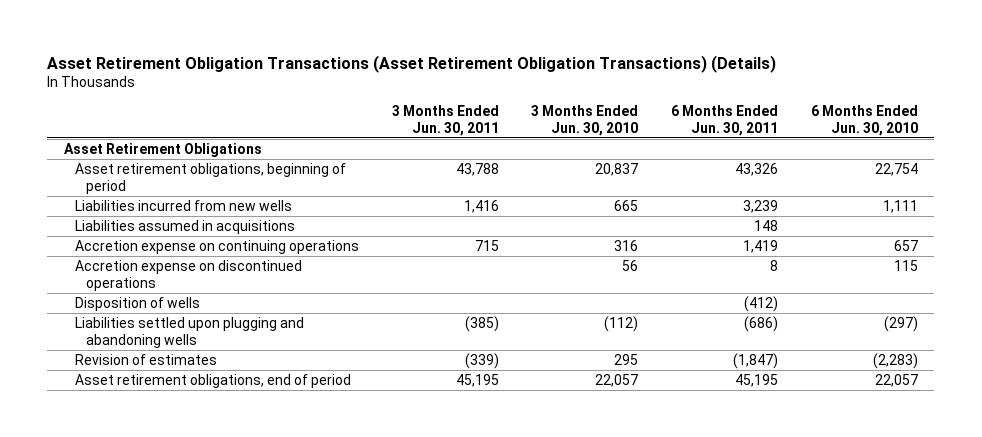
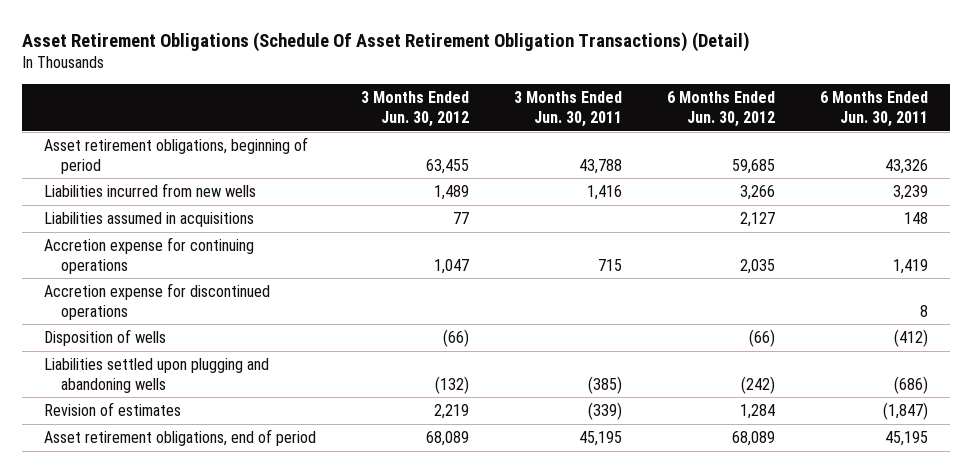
[47,54,777,73] Asset Retirement Obligation Transactions (Asset Retirement Obligation Transactions) (Details) -> [21,31,750,52] Asset Retirement Obligations (Schedule Of Asset Retirement Obligation Transactions) (Detail)
[531,105,639,136] 3 Months Ended Jun. 30, 2010 -> none
[811,105,919,136] 6 Months Ended Jun. 30, 2010 -> none
none -> [361,91,470,127] 3 Months Ended Jun. 30, 2012
none -> [666,91,775,127] 6 Months Ended Jun. 30, 2012
[63,143,262,158] Asset Retirement Obligations -> none
[74,240,359,255] Accretion expense on continuing operations -> [44,237,255,274] Accretion expense for continuing operations
[74,260,302,291] Accretion expense on discontinued operations -> [44,283,271,320] Accretion expense for discontinued operations

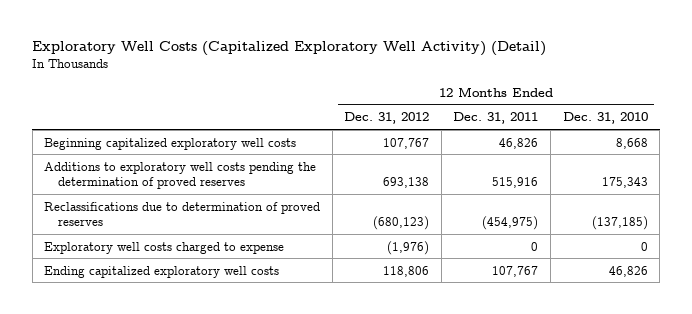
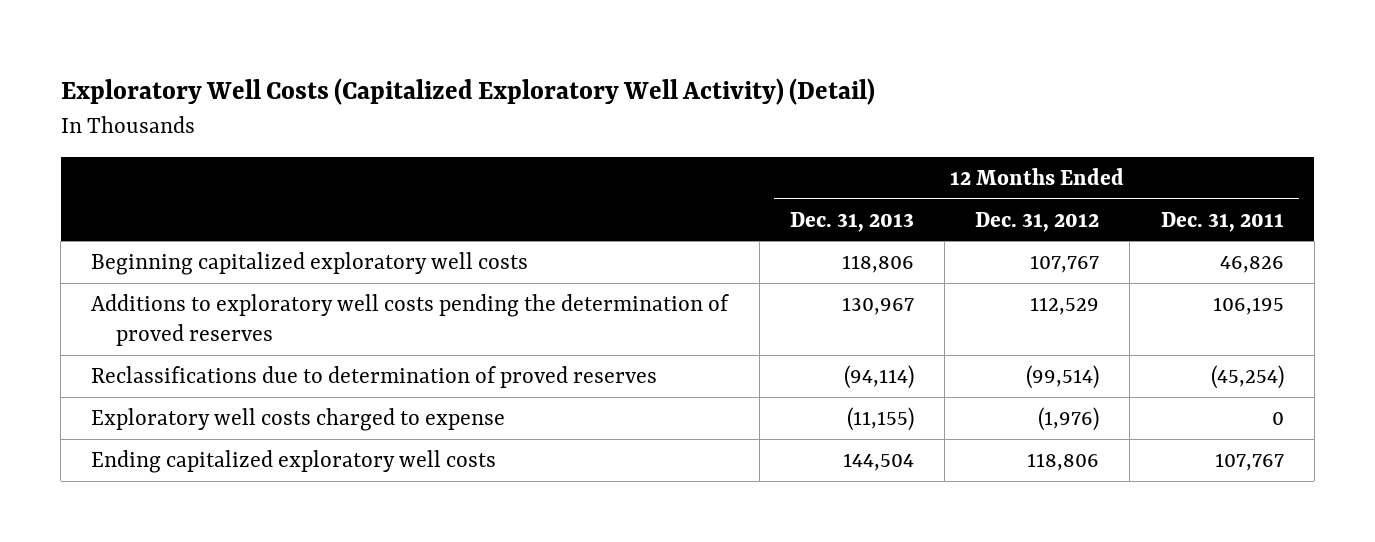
[562,112,648,125] Dec. 31, 2010 -> none
none -> [789,211,914,232] Dec. 31, 2013
[383,177,430,189] 693,138 -> [1030,296,1100,315] 112,529
[492,177,539,189] 515,916 -> [1212,296,1284,315] 106,195
[373,216,430,231] (680,123) -> [1026,364,1100,389] (99,514)
[482,216,539,231] (454,975) -> [1210,364,1284,389] (45,254)

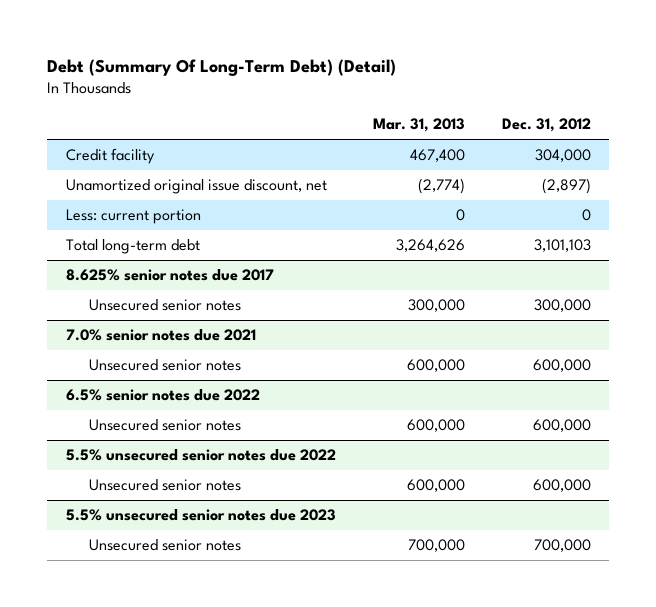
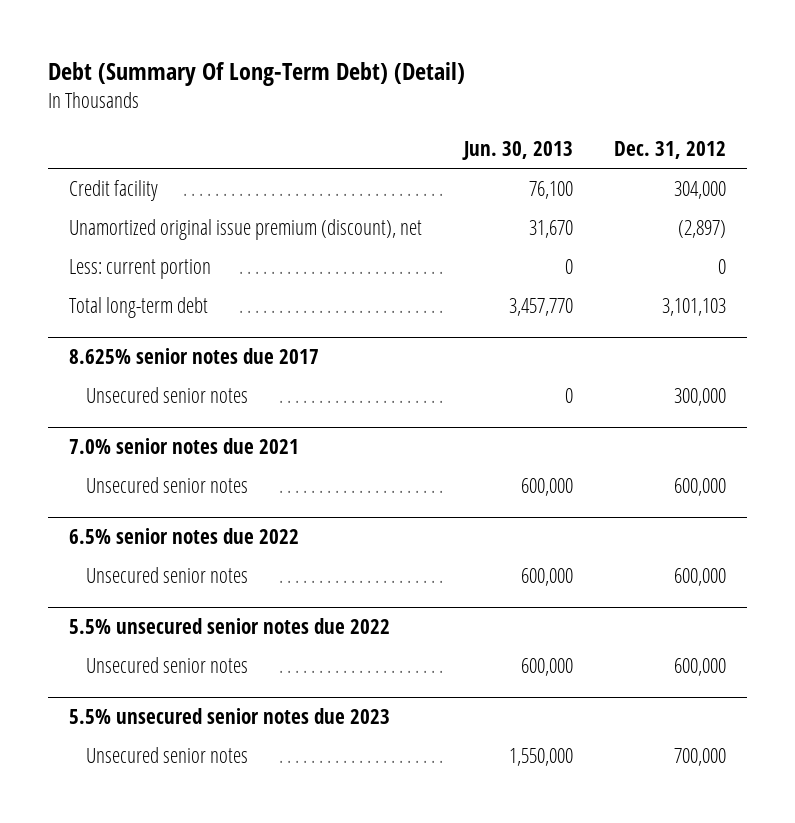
[372,118,465,133] Mar. 31, 2013 -> none
none -> [461,140,573,160] Jun. 30, 2013
[65,179,327,195] Unamortized original issue discount, net -> [68,218,422,240] Unamortized original issue premium (discount), net

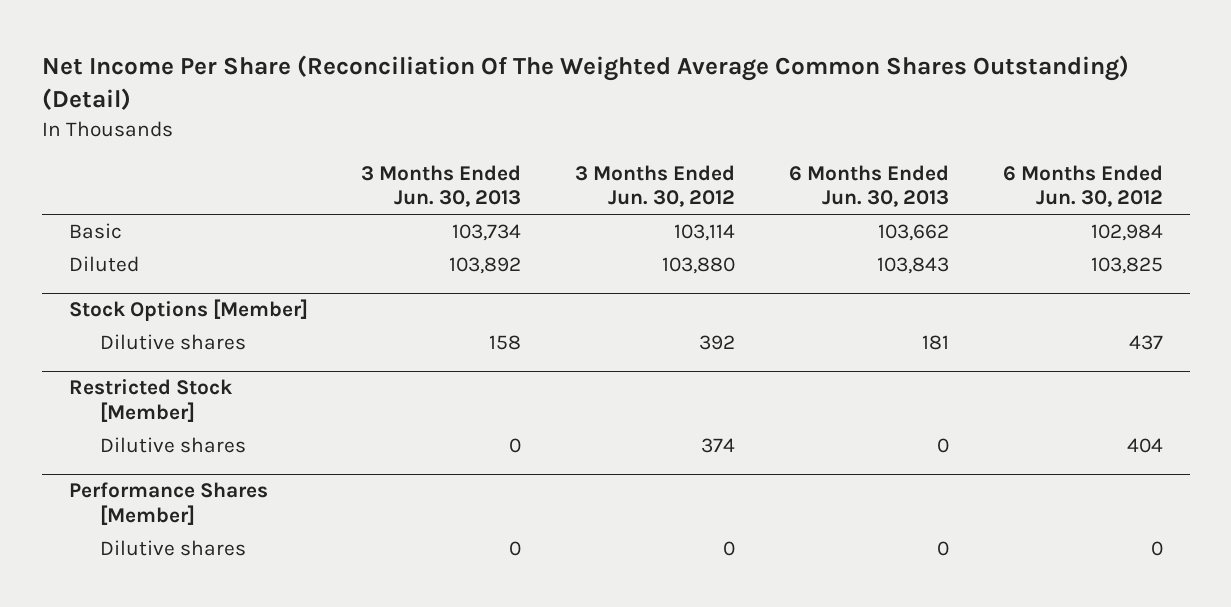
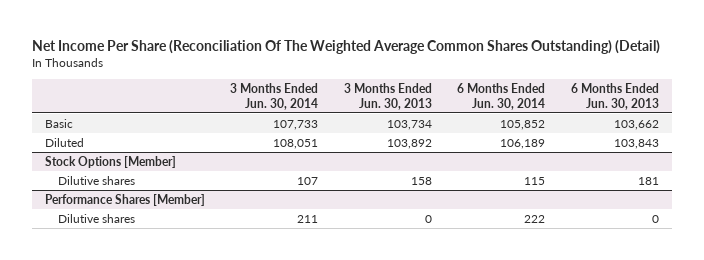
[575,164,736,208] 3 Months Ended Jun. 30, 2012 -> none
[1002,164,1163,208] 6 Months Ended Jun. 30, 2012 -> none
none -> [230,82,319,110] 3 Months Ended Jun. 30, 2014
none -> [457,82,546,110] 6 Months Ended Jun. 30, 2014
[68,379,233,422] Restricted Stock [Member] -> none
[99,437,246,454] Dilutive shares -> none

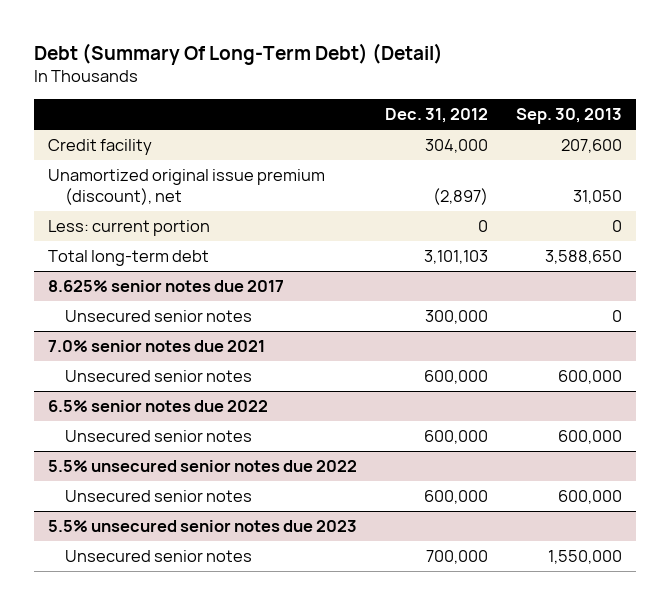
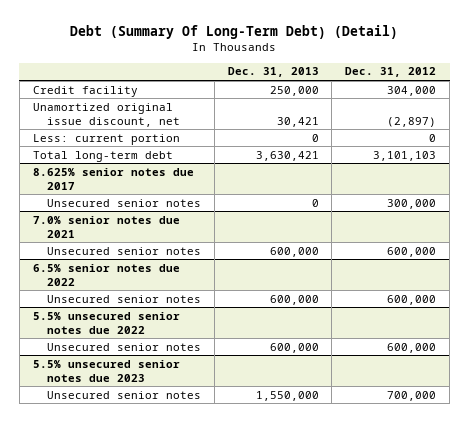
[516,108,623,125] Sep. 30, 2013 -> none
none -> [227,67,319,78] Dec. 31, 2013
[48,169,326,206] Unamortized original issue premium (discount), net -> [32,102,180,127] Unamortized original issue discount, net

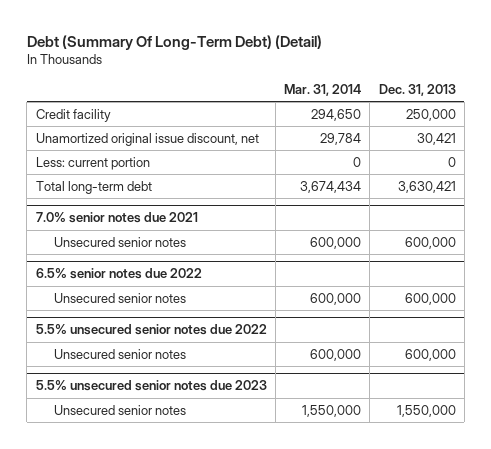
[345,67,437,78] Dec. 31, 2012 -> none
none -> [284,84,362,97] Mar. 31, 2014
[32,167,194,190] 8.625% senior notes due 2017 -> none
[46,198,201,207] Unsecured senior notes -> none

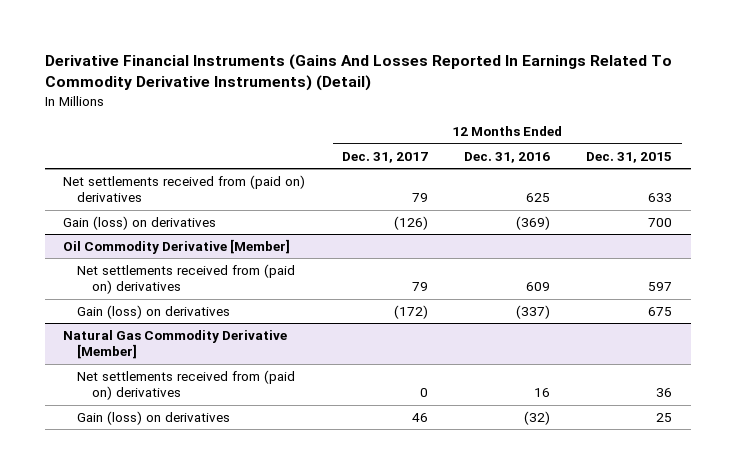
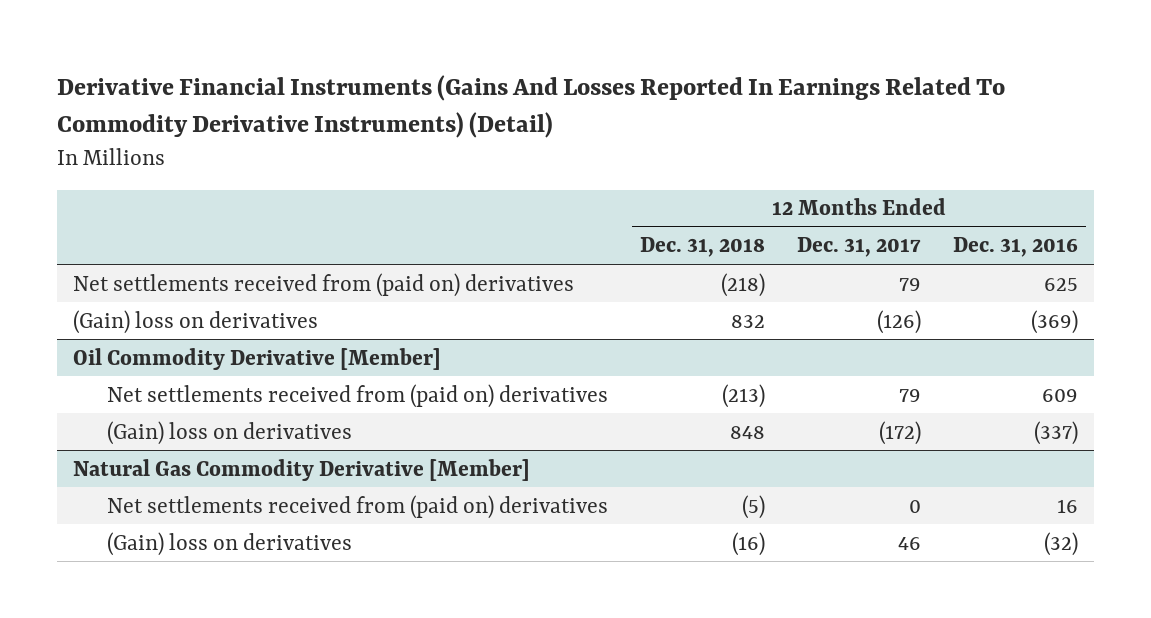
[586,151,673,163] Dec. 31, 2015 -> none
none -> [640,237,766,258] Dec. 31, 2018
[63,216,217,231] Gain (loss) on derivatives -> [72,309,318,334] (Gain) loss on derivatives
[77,305,231,320] Gain (loss) on derivatives -> [107,420,353,445] (Gain) loss on derivatives
[77,411,231,426] Gain (loss) on derivatives -> [107,531,353,556] (Gain) loss on derivatives

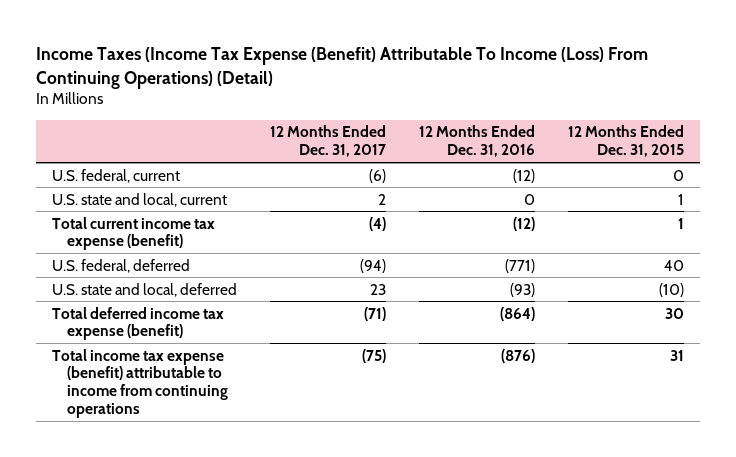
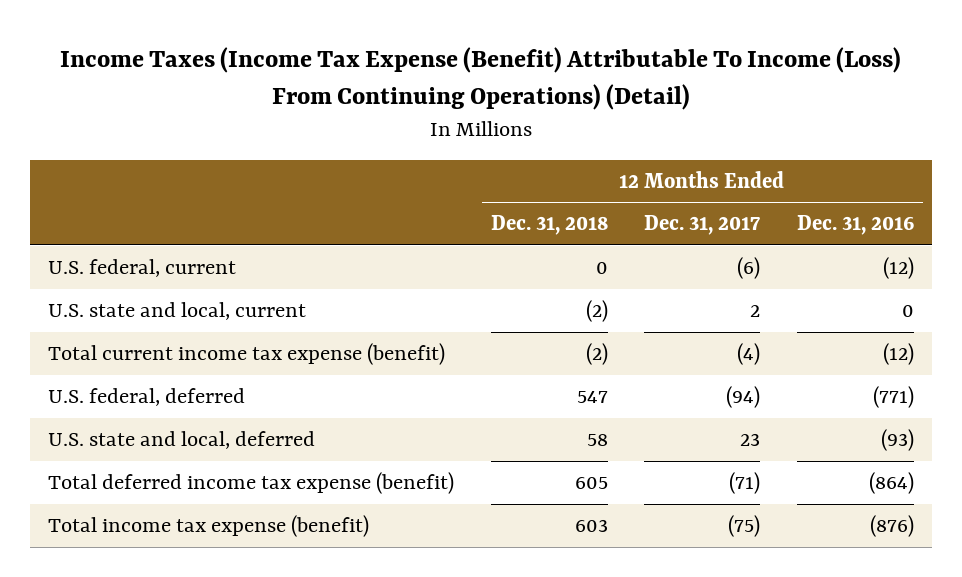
[567,125,684,158] 12 Months Ended Dec. 31, 2015 -> none
none -> [490,215,608,236] Dec. 31, 2018
[52,348,229,419] Total income tax expense (benefit) attributable to income from continuing operations -> [48,515,370,538] Total income tax expense (benefit)

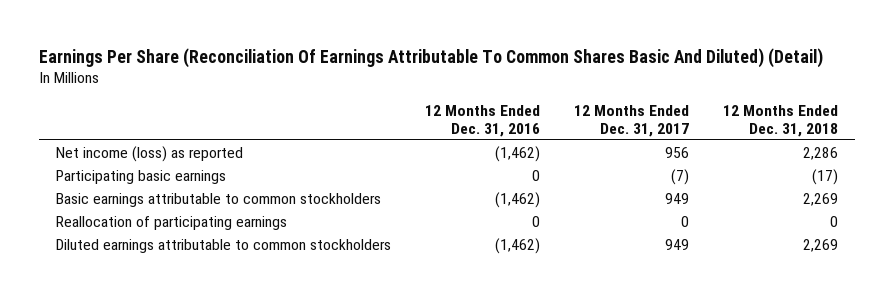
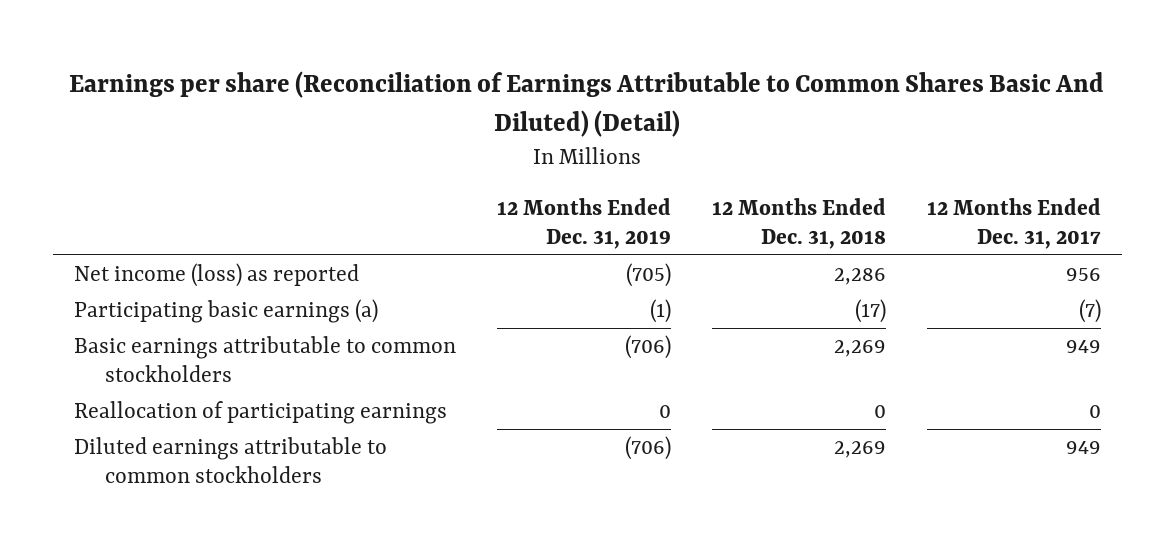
[38,47,823,68] Earnings Per Share (Reconciliation Of Earnings Attributable To Common Shares Basic And Diluted) (Detail) -> [69,70,1105,137] Earnings per share (Reconciliation of Earnings Attributable to Common Shares Basic And Diluted) (Detail)
[424,104,540,137] 12 Months Ended Dec. 31, 2016 -> none
none -> [496,197,671,249] 12 Months Ended Dec. 31, 2019
[55,170,226,185] Participating basic earnings -> [73,299,378,324] Participating basic earnings (a)

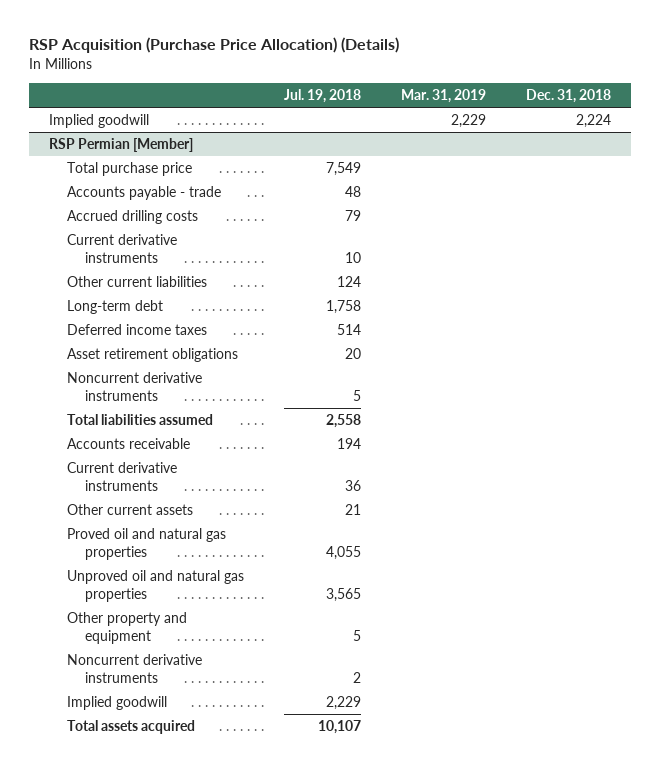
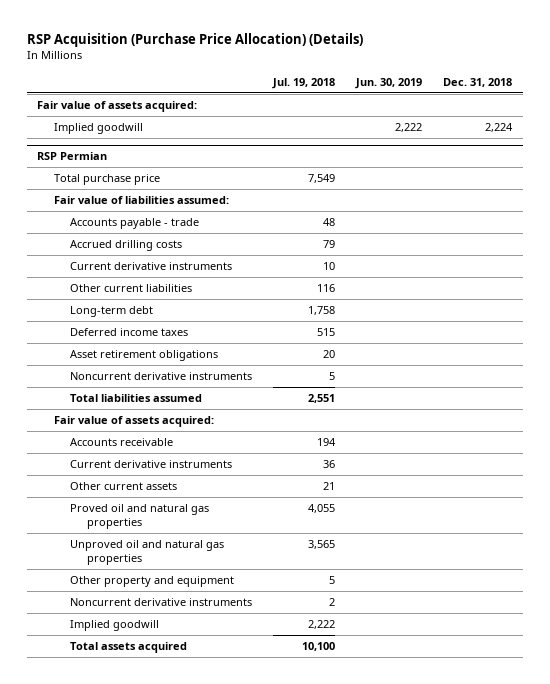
[400,89,486,104] Mar. 31, 2019 -> none
none -> [355,77,423,89] Jun. 30, 2019
none -> [37,101,198,113] Fair value of assets acquired:
[48,138,193,153] RSP Permian [Member] -> [37,152,108,161] RSP Permian
none -> [53,196,229,205] Fair value of liabilities assumed:
[336,276,361,288] 124 -> [317,284,336,293] 116
[336,324,361,336] 514 -> [317,328,336,337] 515
[325,414,361,429] 2,558 -> [308,394,336,404] 2,551
none -> [53,416,214,428] Fair value of assets acquired:
[325,696,361,711] 2,229 -> [308,620,336,630] 2,222
[317,720,361,735] 10,107 -> [302,642,336,652] 10,100

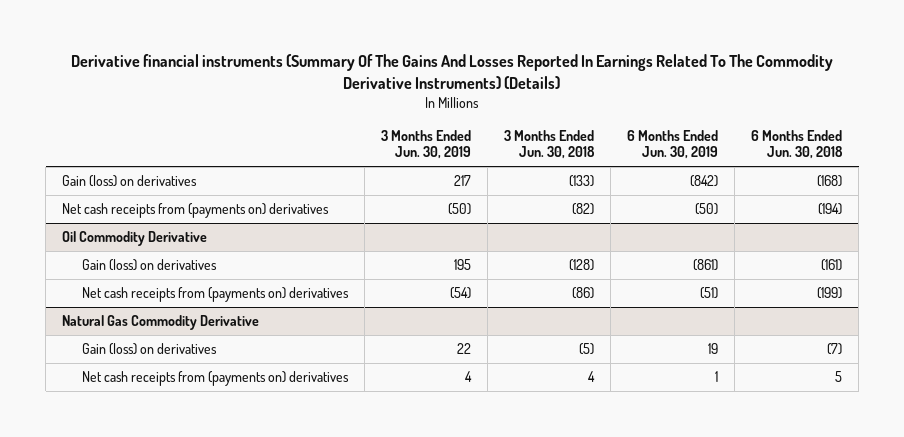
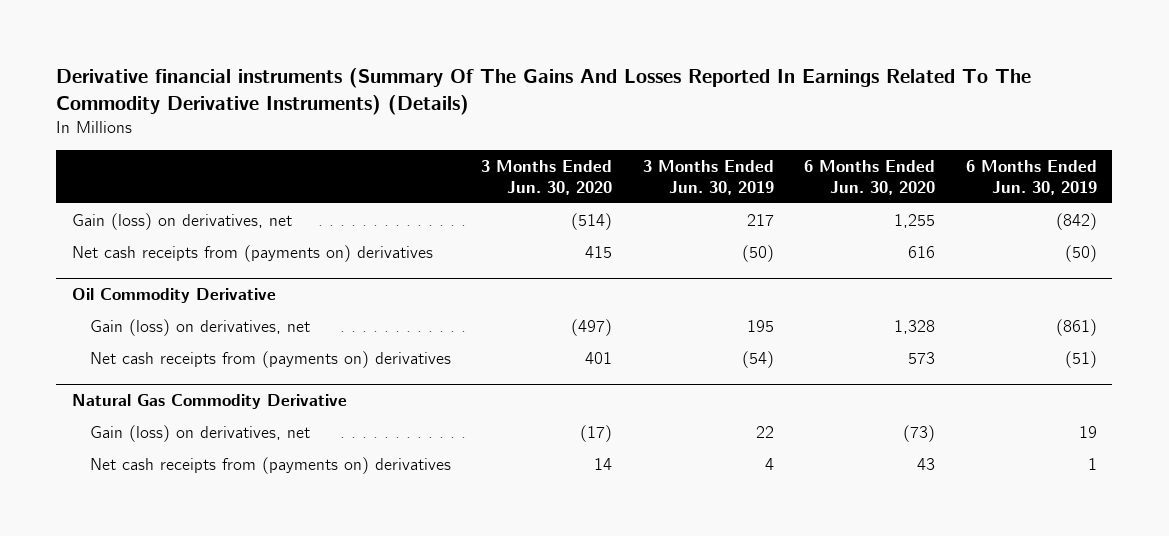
[503,129,595,160] 3 Months Ended Jun. 30, 2018 -> none
[751,129,844,160] 6 Months Ended Jun. 30, 2018 -> none
none -> [481,159,613,195] 3 Months Ended Jun. 30, 2020
none -> [804,159,936,195] 6 Months Ended Jun. 30, 2020
[62,174,198,187] Gain (loss) on derivatives -> [71,212,292,230] Gain (loss) on derivatives, net
[81,258,217,271] Gain (loss) on derivatives -> [89,318,310,336] Gain (loss) on derivatives, net
[81,342,217,355] Gain (loss) on derivatives -> [89,424,310,442] Gain (loss) on derivatives, net

